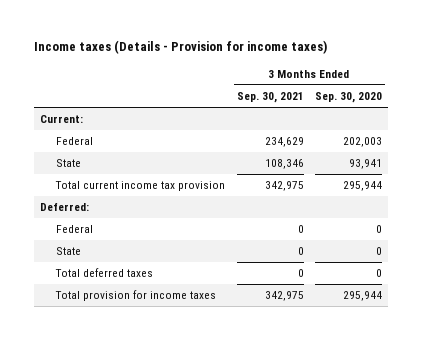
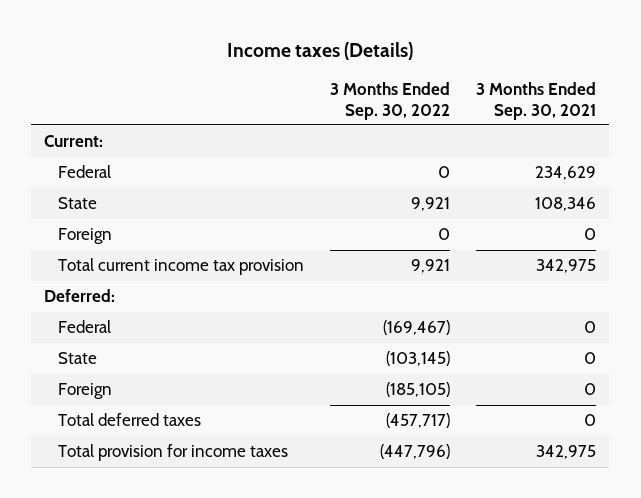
[33,40,327,55] Income taxes (Details - Provision for income taxes) -> [227,42,414,61] Income taxes (Details)
[315,92,383,104] Sep. 30, 2020 -> none
none -> [330,82,451,120] 3 Months Ended Sep. 30, 2022
none -> [58,228,113,245] Foreign
none -> [58,383,113,400] Foreign

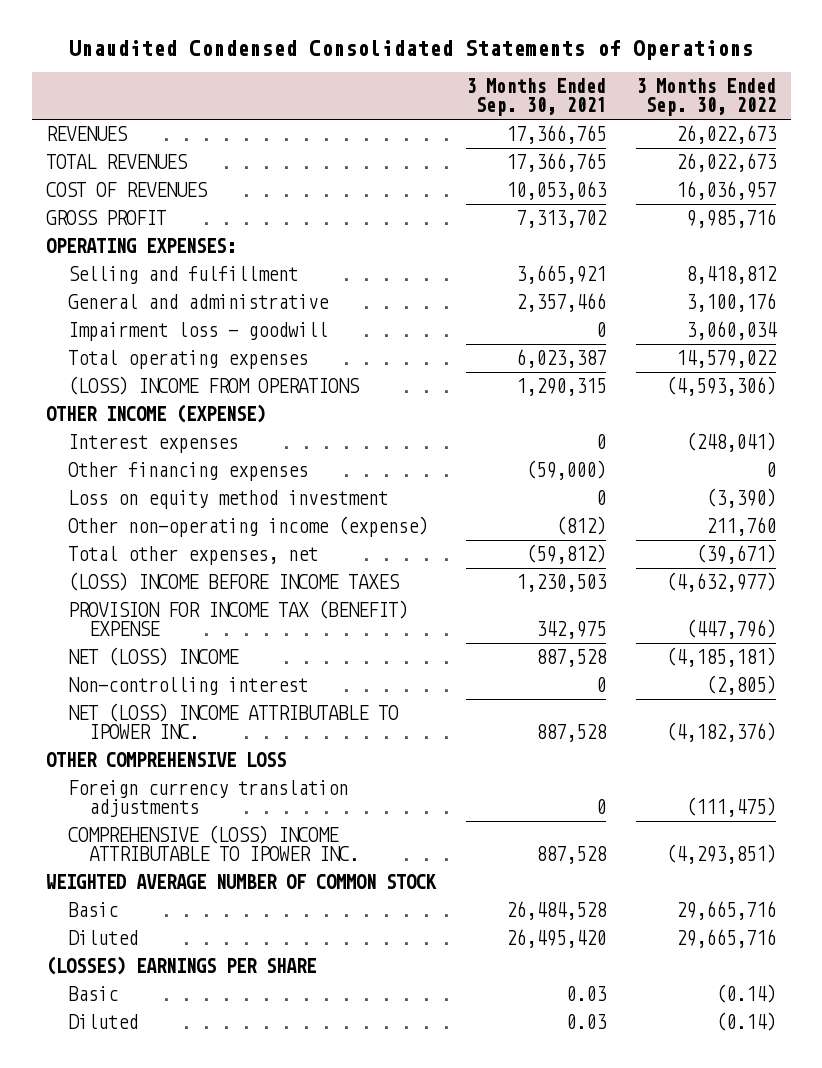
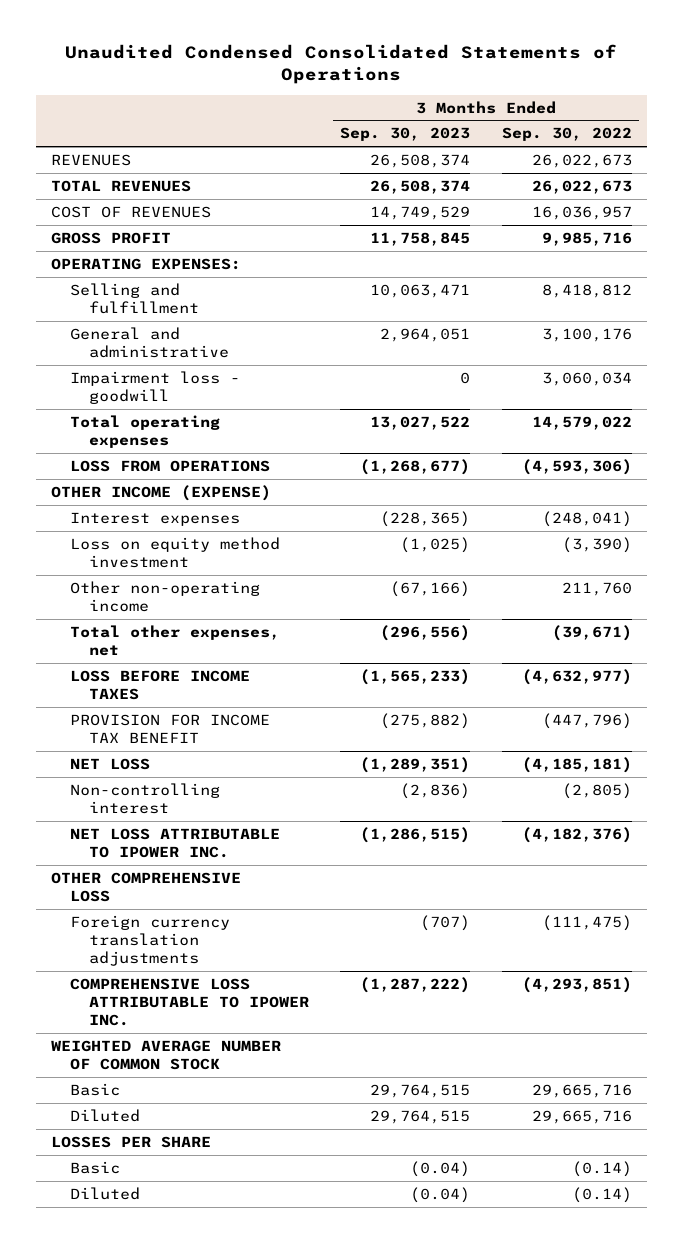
[466,78,607,117] 3 Months Ended Sep. 30, 2021 -> none
none -> [340,127,471,142] Sep. 30, 2023
[67,376,360,396] (LOSS) INCOME FROM OPERATIONS -> [70,459,271,472] LOSS FROM OPERATIONS
[67,462,308,482] Other financing expenses -> none
[67,516,428,538] Other non-operating income (expense) -> [70,580,261,613] Other non-operating income
[67,572,400,592] (LOSS) INCOME BEFORE INCOME TAXES -> [70,669,251,701] LOSS BEFORE INCOME TAXES
[67,600,408,637] PROVISION FOR INCOME TAX (BENEFIT) EXPENSE -> [70,713,271,744] PROVISION FOR INCOME TAX BENEFIT
[67,647,239,667] NET (LOSS) INCOME -> [70,757,151,770] NET LOSS
[67,703,399,740] NET (LOSS) INCOME ATTRIBUTABLE TO IPOWER INC. -> [70,827,281,859] NET LOSS ATTRIBUTABLE TO IPOWER INC.
[67,825,359,862] COMPREHENSIVE (LOSS) INCOME ATTRIBUTABLE TO IPOWER INC. -> [70,977,310,1027] COMPREHENSIVE LOSS ATTRIBUTABLE TO IPOWER INC.
[46,956,317,976] (LOSSES) EARNINGS PER SHARE -> [51,1135,212,1148] LOSSES PER SHARE

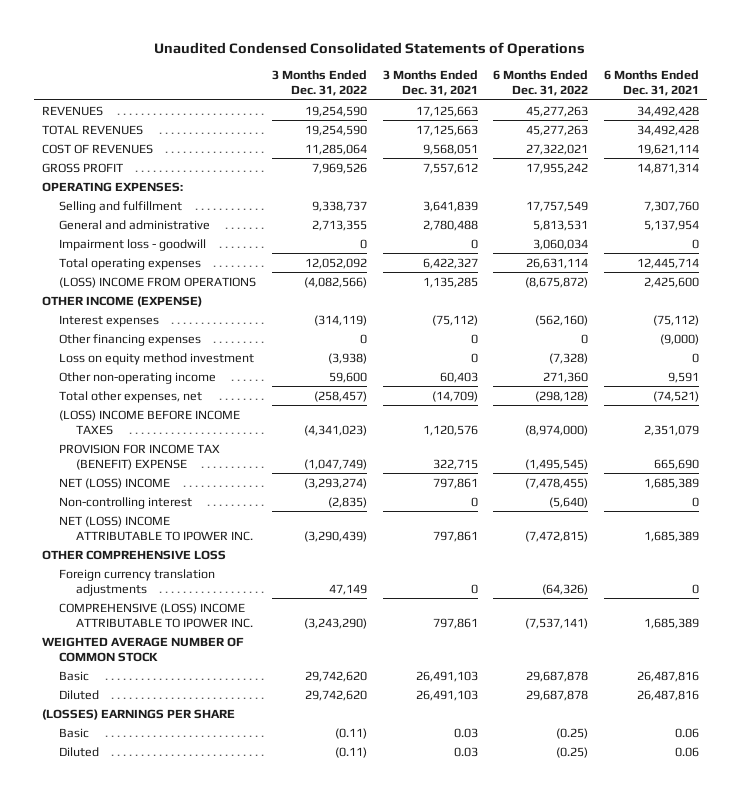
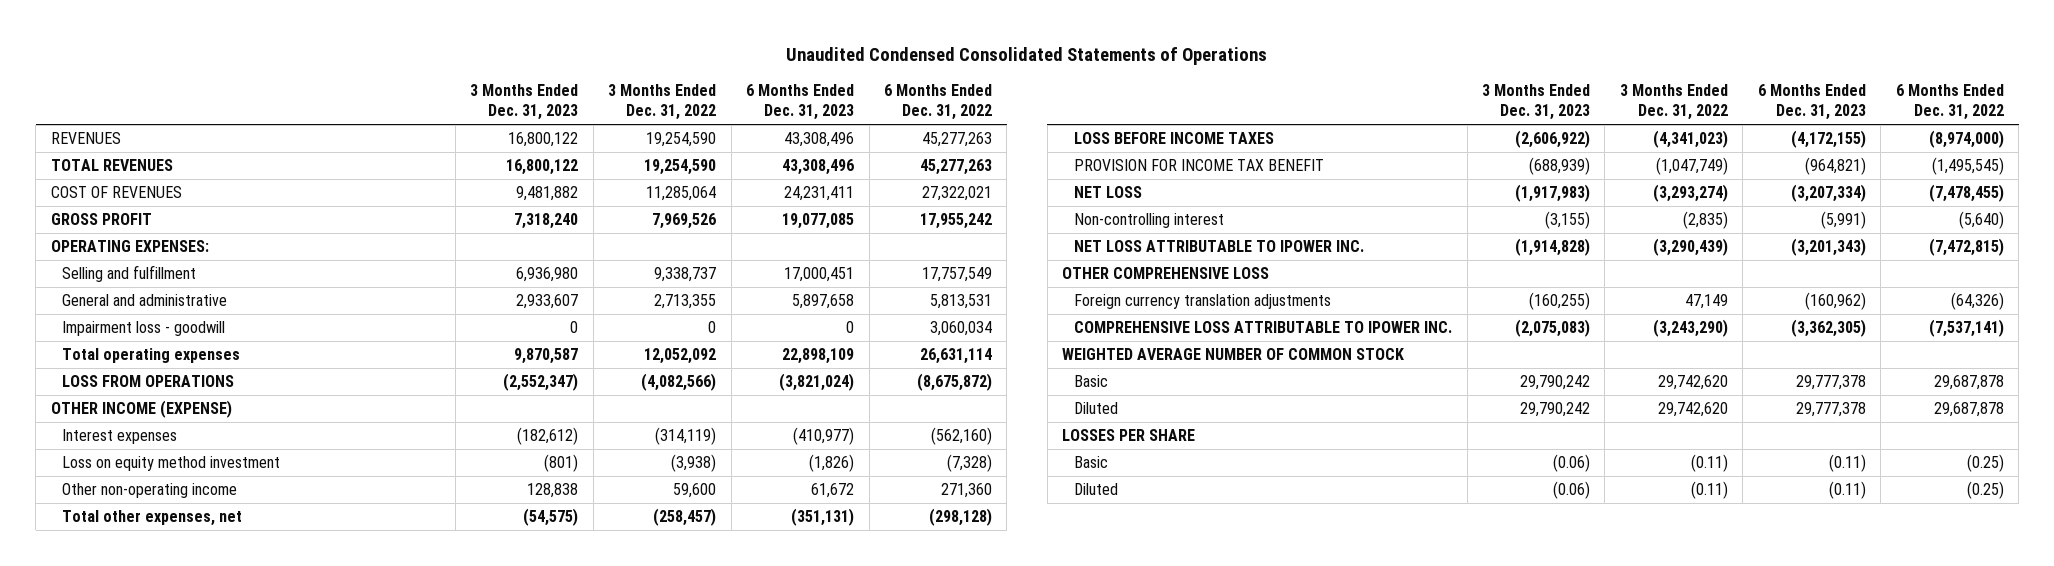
[382,70,478,97] 3 Months Ended Dec. 31, 2021 -> none
[604,70,700,97] 6 Months Ended Dec. 31, 2021 -> none
none -> [470,84,579,121] 3 Months Ended Dec. 31, 2023
none -> [746,84,855,121] 6 Months Ended Dec. 31, 2023
[58,276,256,288] (LOSS) INCOME FROM OPERATIONS -> [62,375,235,388] LOSS FROM OPERATIONS
[58,333,201,346] Other financing expenses -> none
[58,409,240,435] (LOSS) INCOME BEFORE INCOME TAXES -> [1074,132,1275,145] LOSS BEFORE INCOME TAXES
[58,443,220,470] PROVISION FOR INCOME TAX (BENEFIT) EXPENSE -> [1074,159,1325,172] PROVISION FOR INCOME TAX BENEFIT
[58,477,170,489] NET (LOSS) INCOME -> [1074,186,1143,199] NET LOSS
[58,515,254,541] NET (LOSS) INCOME ATTRIBUTABLE TO IPOWER INC. -> [1074,240,1365,253] NET LOSS ATTRIBUTABLE TO IPOWER INC.
[58,602,254,628] COMPREHENSIVE (LOSS) INCOME ATTRIBUTABLE TO IPOWER INC. -> [1074,321,1453,334] COMPREHENSIVE LOSS ATTRIBUTABLE TO IPOWER INC.
[41,708,235,720] (LOSSES) EARNINGS PER SHARE -> [1062,429,1196,442] LOSSES PER SHARE

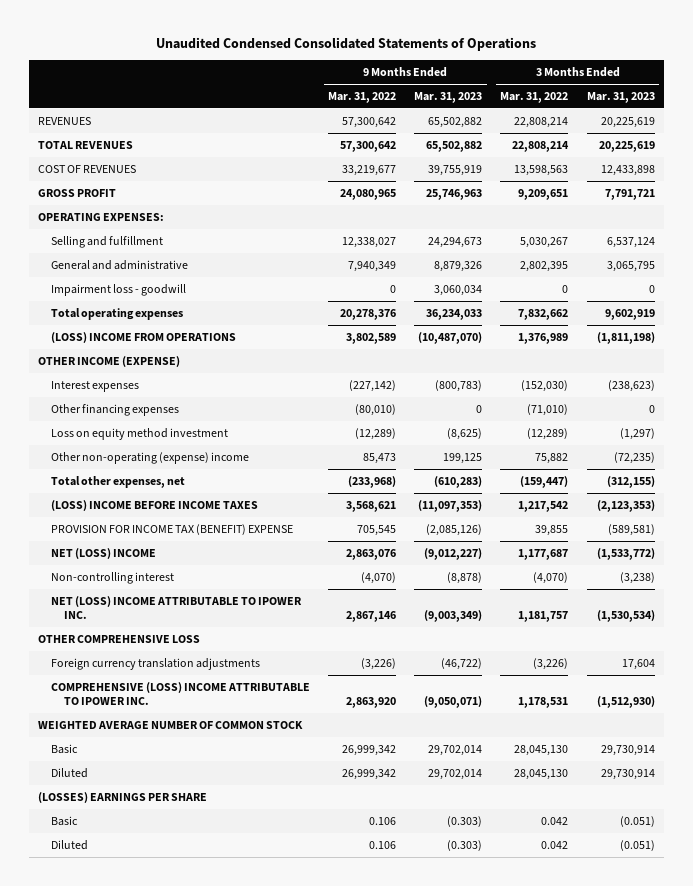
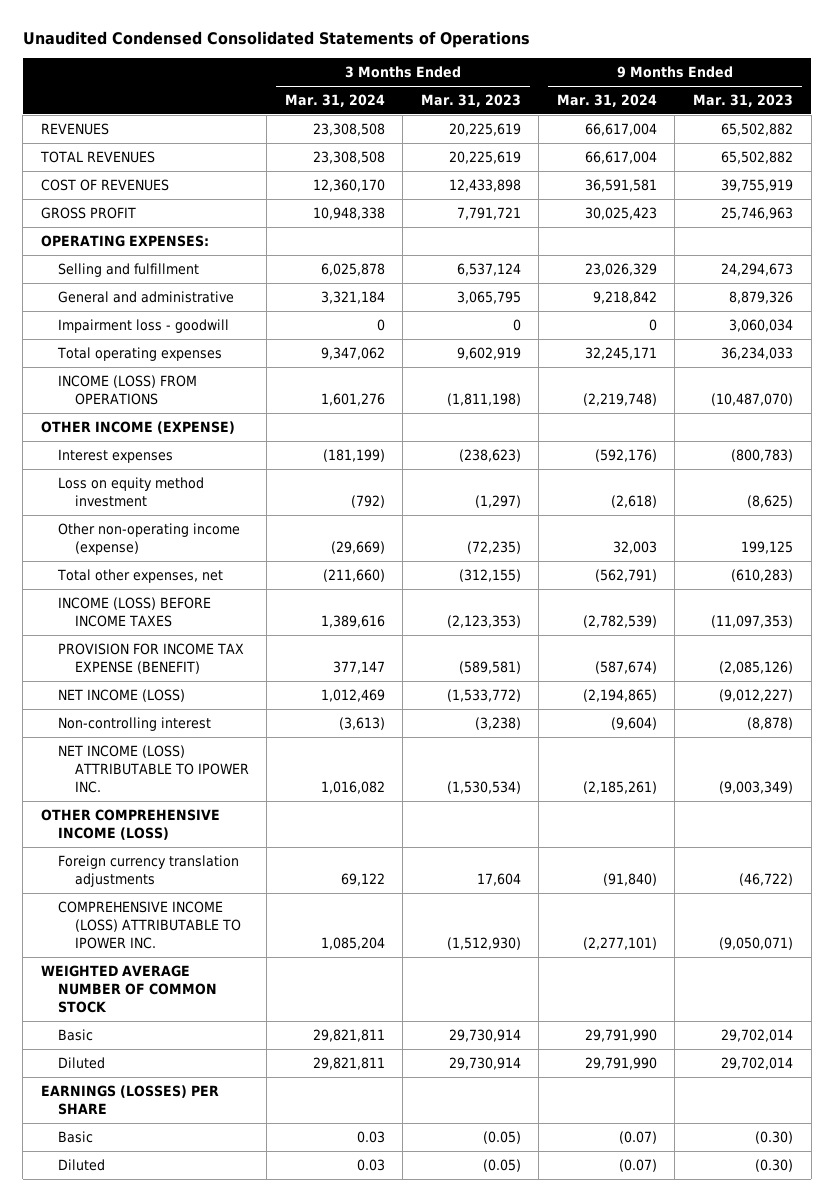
[328,91,397,103] Mar. 31, 2022 -> none
[500,91,569,103] Mar. 31, 2022 -> none
none -> [284,93,385,107] Mar. 31, 2024
none -> [556,93,657,107] Mar. 31, 2024
[50,331,236,343] (LOSS) INCOME FROM OPERATIONS -> [57,374,197,405] INCOME (LOSS) FROM OPERATIONS
[50,403,179,416] Other financing expenses -> none
[50,451,249,464] Other non-operating (expense) income -> [57,522,240,555] Other non-operating income (expense)
[50,499,258,511] (LOSS) INCOME BEFORE INCOME TAXES -> [57,596,211,627] INCOME (LOSS) BEFORE INCOME TAXES
[50,523,293,535] PROVISION FOR INCOME TAX (BENEFIT) EXPENSE -> [57,642,244,674] PROVISION FOR INCOME TAX EXPENSE (BENEFIT)
[50,547,156,559] NET (LOSS) INCOME -> [57,688,185,702] NET INCOME (LOSS)
[50,595,302,619] NET (LOSS) INCOME ATTRIBUTABLE TO IPOWER INC. -> [57,744,249,793] NET INCOME (LOSS) ATTRIBUTABLE TO IPOWER INC.
[38,634,201,643] OTHER COMPREHENSIVE LOSS -> [40,808,220,840] OTHER COMPREHENSIVE INCOME (LOSS)
[50,681,310,705] COMPREHENSIVE (LOSS) INCOME ATTRIBUTABLE TO IPOWER INC. -> [57,900,241,949] COMPREHENSIVE INCOME (LOSS) ATTRIBUTABLE TO IPOWER INC.
[38,791,208,803] (LOSSES) EARNINGS PER SHARE -> [40,1084,219,1115] EARNINGS (LOSSES) PER SHARE
[447,815,483,827] (0.303) -> [754,1130,793,1144] (0.30)
[619,815,655,827] (0.051) -> [482,1130,521,1144] (0.05)
[447,839,483,851] (0.303) -> [754,1158,793,1172] (0.30)
[619,839,655,851] (0.051) -> [482,1158,521,1172] (0.05)

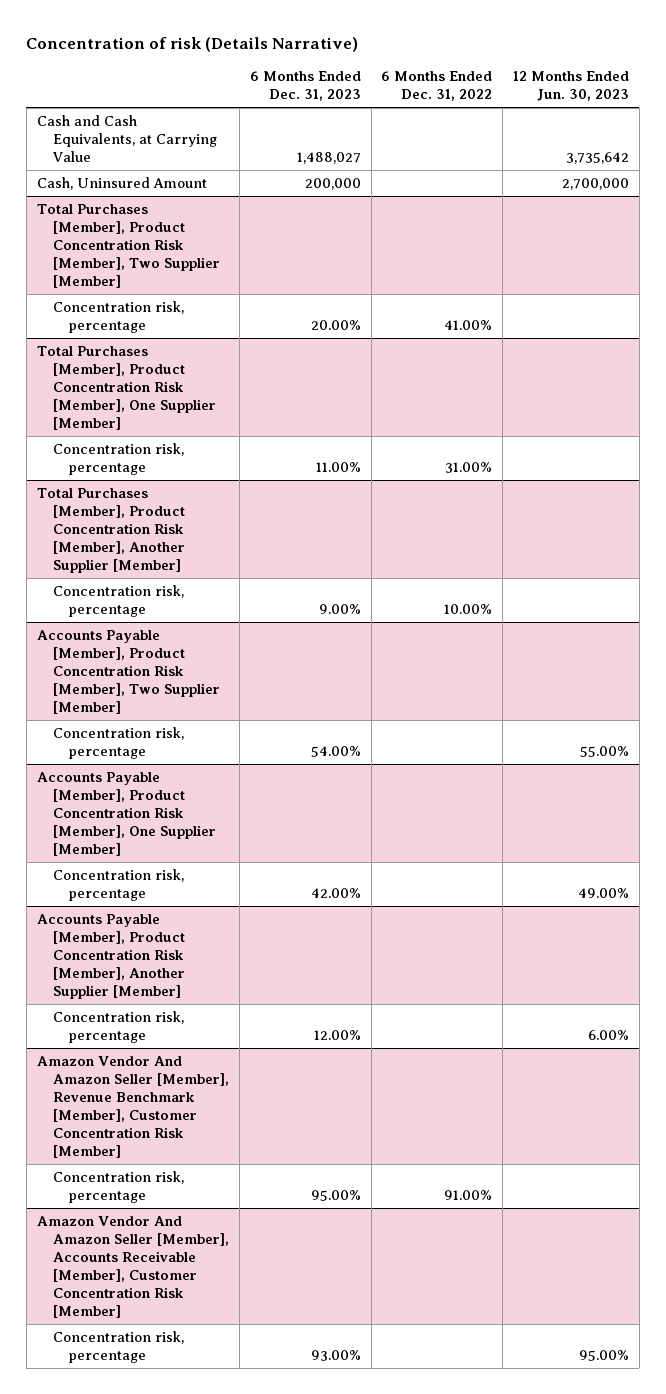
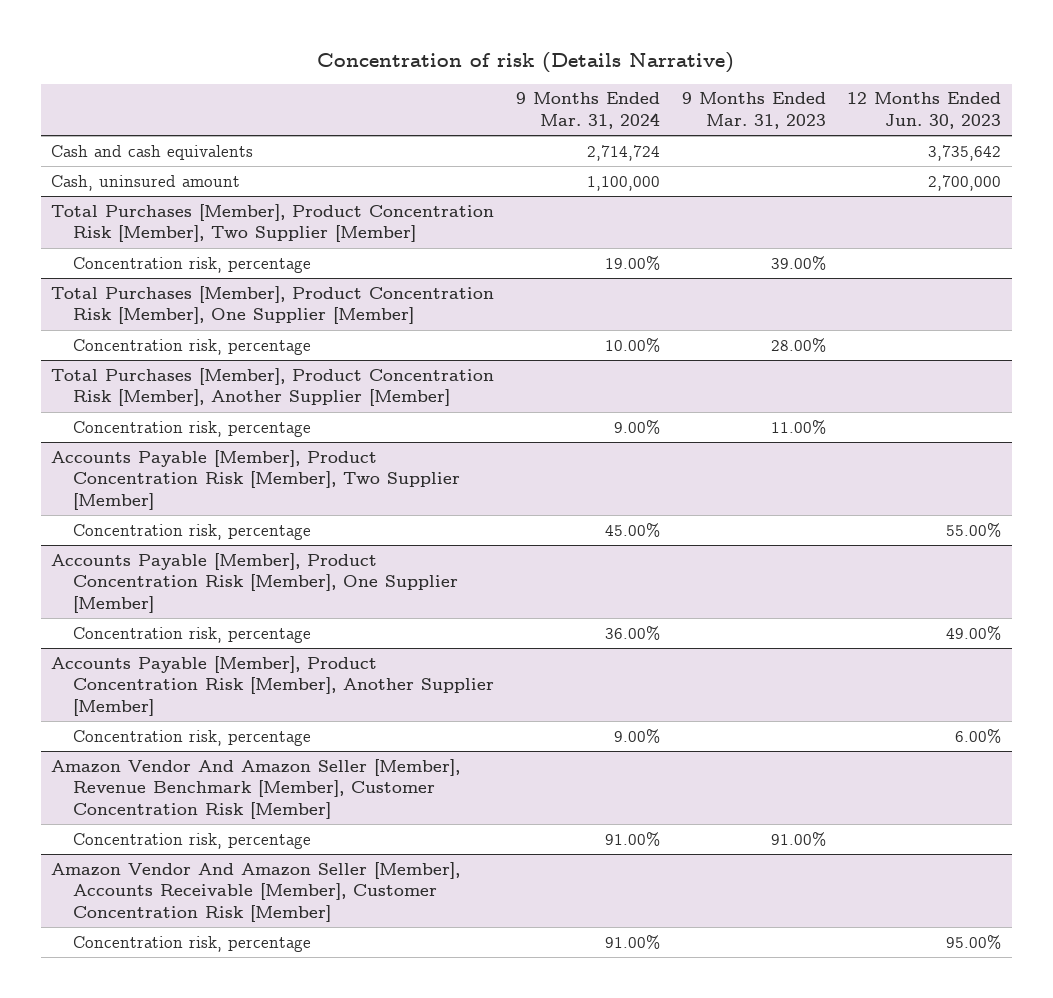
[249,71,361,102] 6 Months Ended Dec. 31, 2023 -> none
[381,71,493,102] 6 Months Ended Dec. 31, 2022 -> none
none -> [516,92,661,130] 9 Months Ended Mar. 31, 2024
none -> [681,92,826,130] 9 Months Ended Mar. 31, 2023
[36,114,217,163] Cash and Cash Equivalents, at Carrying Value -> [51,144,254,160] Cash and cash equivalents
[36,176,207,190] Cash, Uninsured Amount -> [51,174,241,191] Cash, uninsured amount

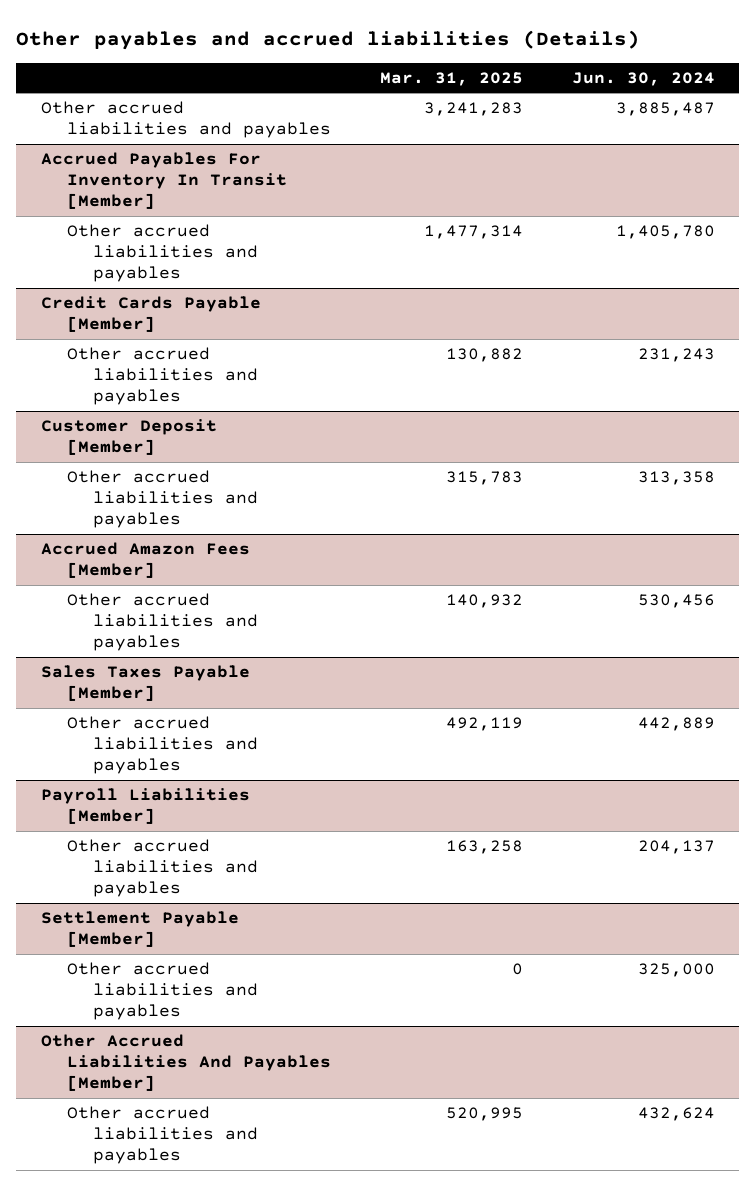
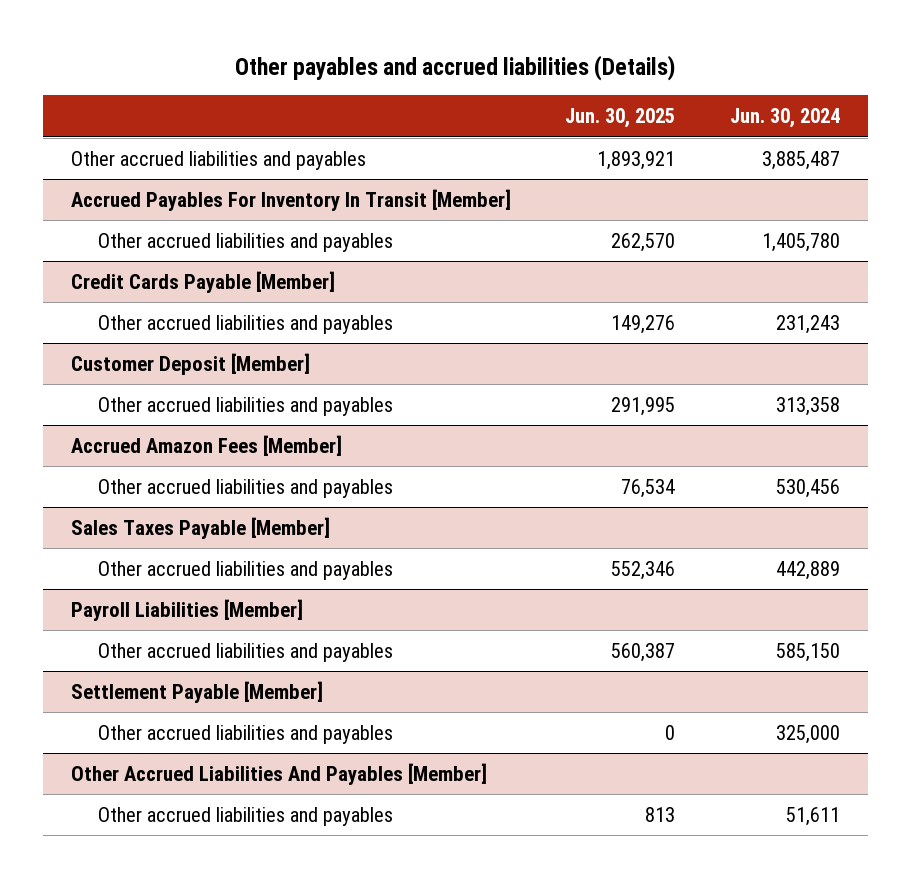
[379,71,523,86] Mar. 31, 2025 -> none
none -> [565,108,676,129] Jun. 30, 2025
[637,840,715,855] 204,137 -> [776,642,841,662] 585,150
[637,1107,715,1122] 432,624 -> [786,806,841,826] 51,611

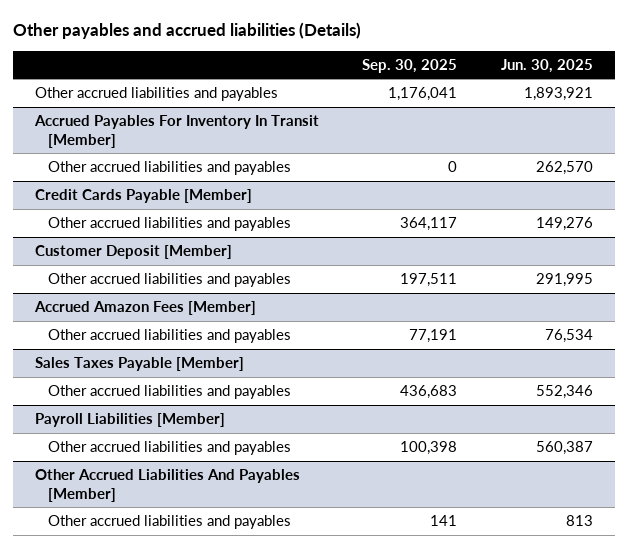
[730,108,841,129] Jun. 30, 2024 -> none
none -> [362,58,458,73] Sep. 30, 2025
[70,680,323,703] Settlement Payable [Member] -> none
[98,724,394,744] Other accrued liabilities and payables -> none

